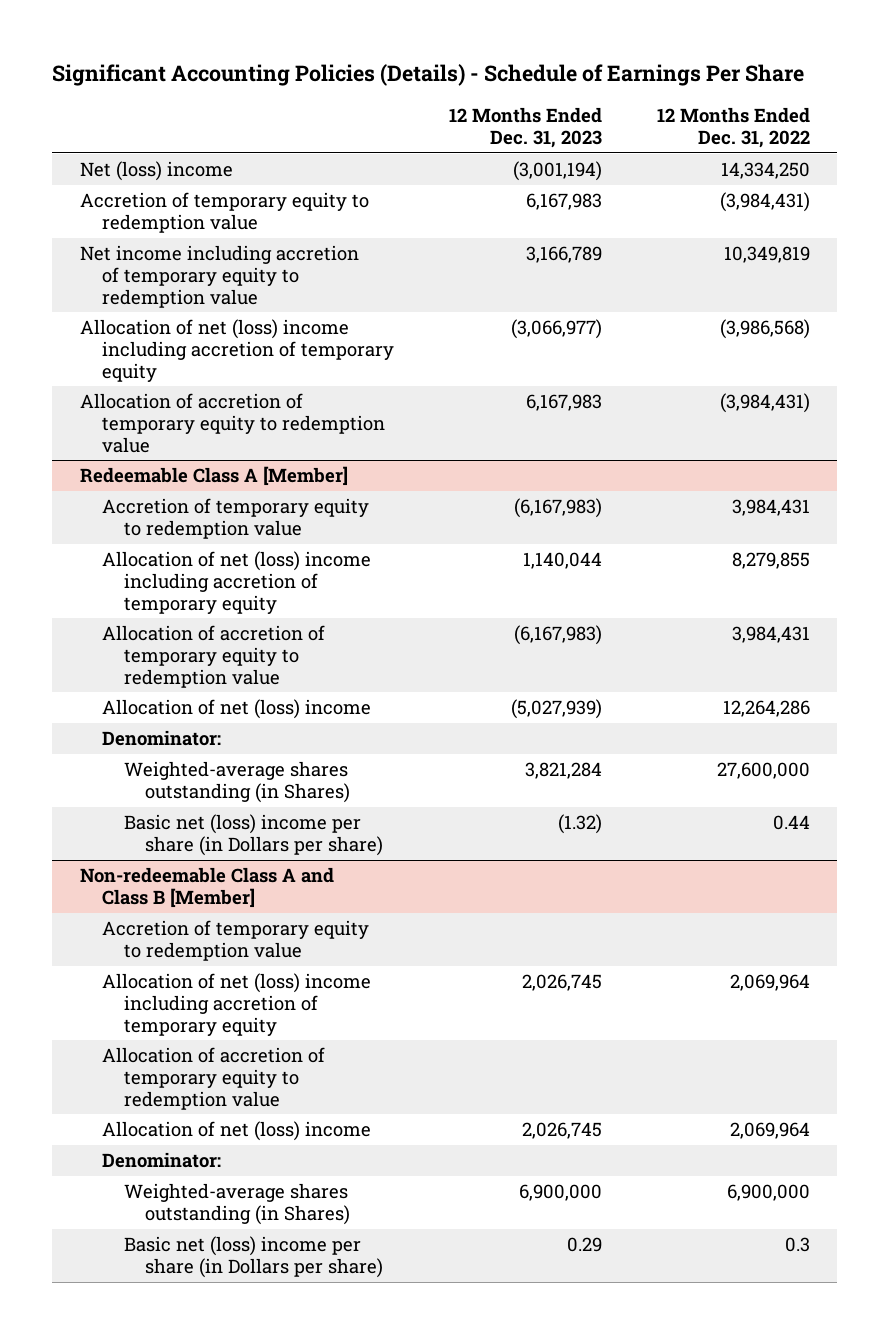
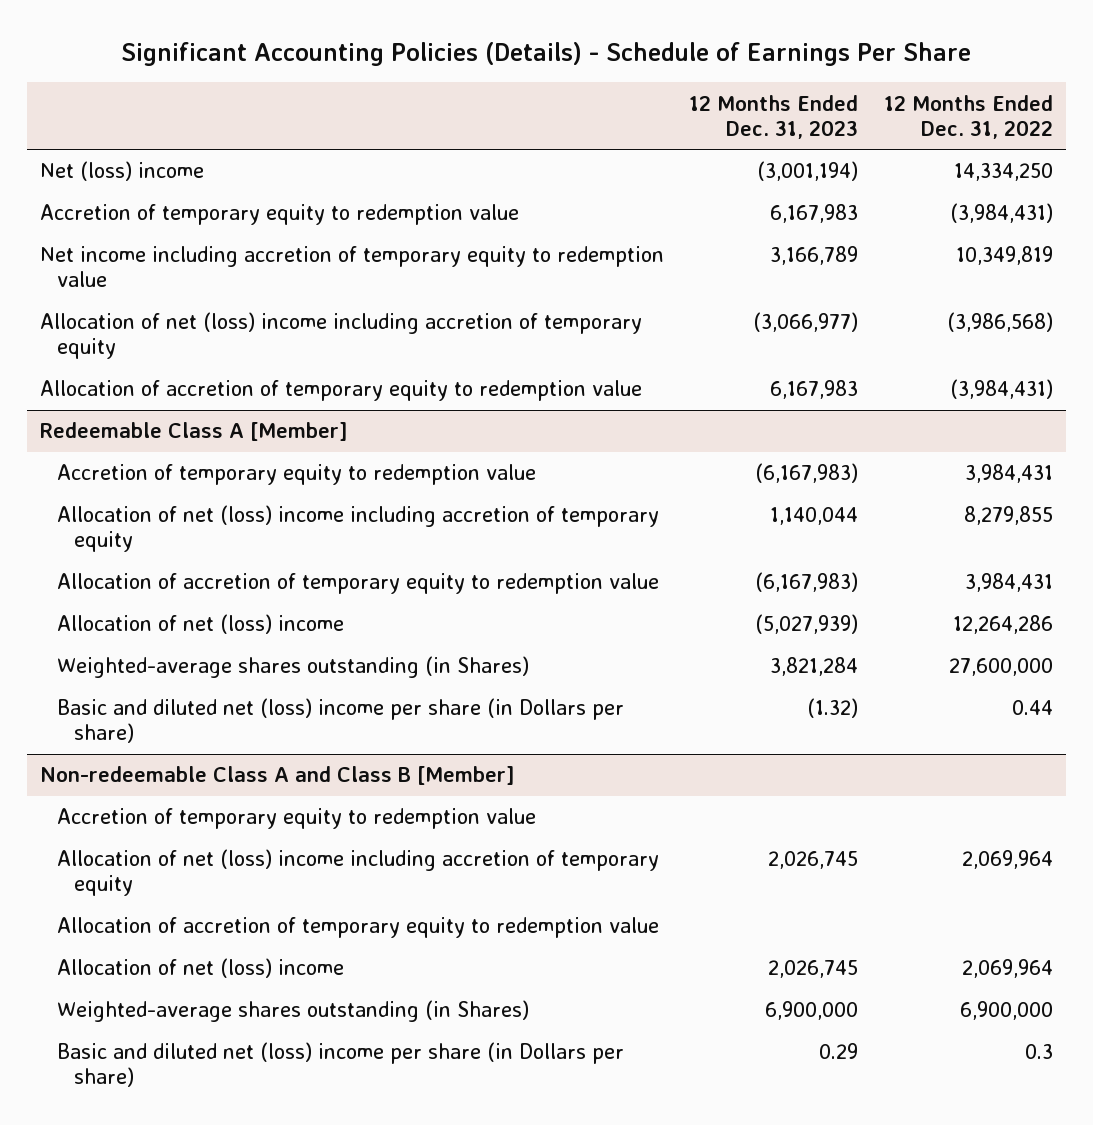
[101,730,221,747] Denominator: -> none
[123,814,384,856] Basic net (loss) income per share (in Dollars per share) -> [56,698,624,744] Basic and diluted net (loss) income per share (in Dollars per share)
[101,1152,221,1169] Denominator: -> none
[123,1236,384,1278] Basic net (loss) income per share (in Dollars per share) -> [56,1042,624,1088] Basic and diluted net (loss) income per share (in Dollars per share)

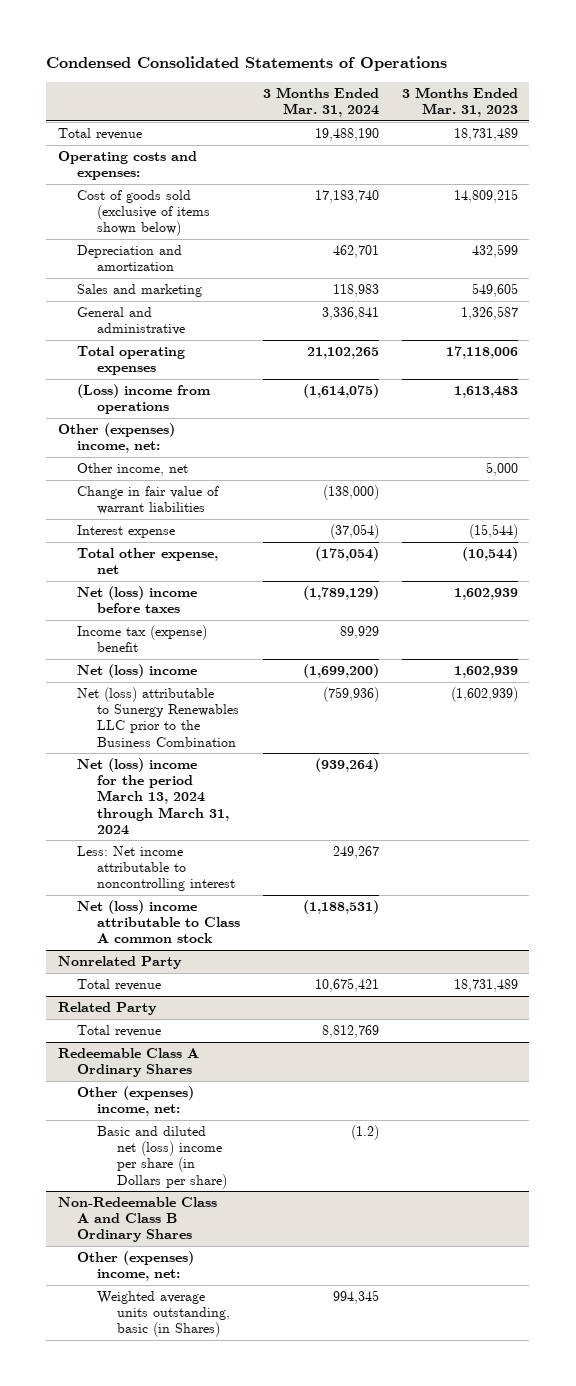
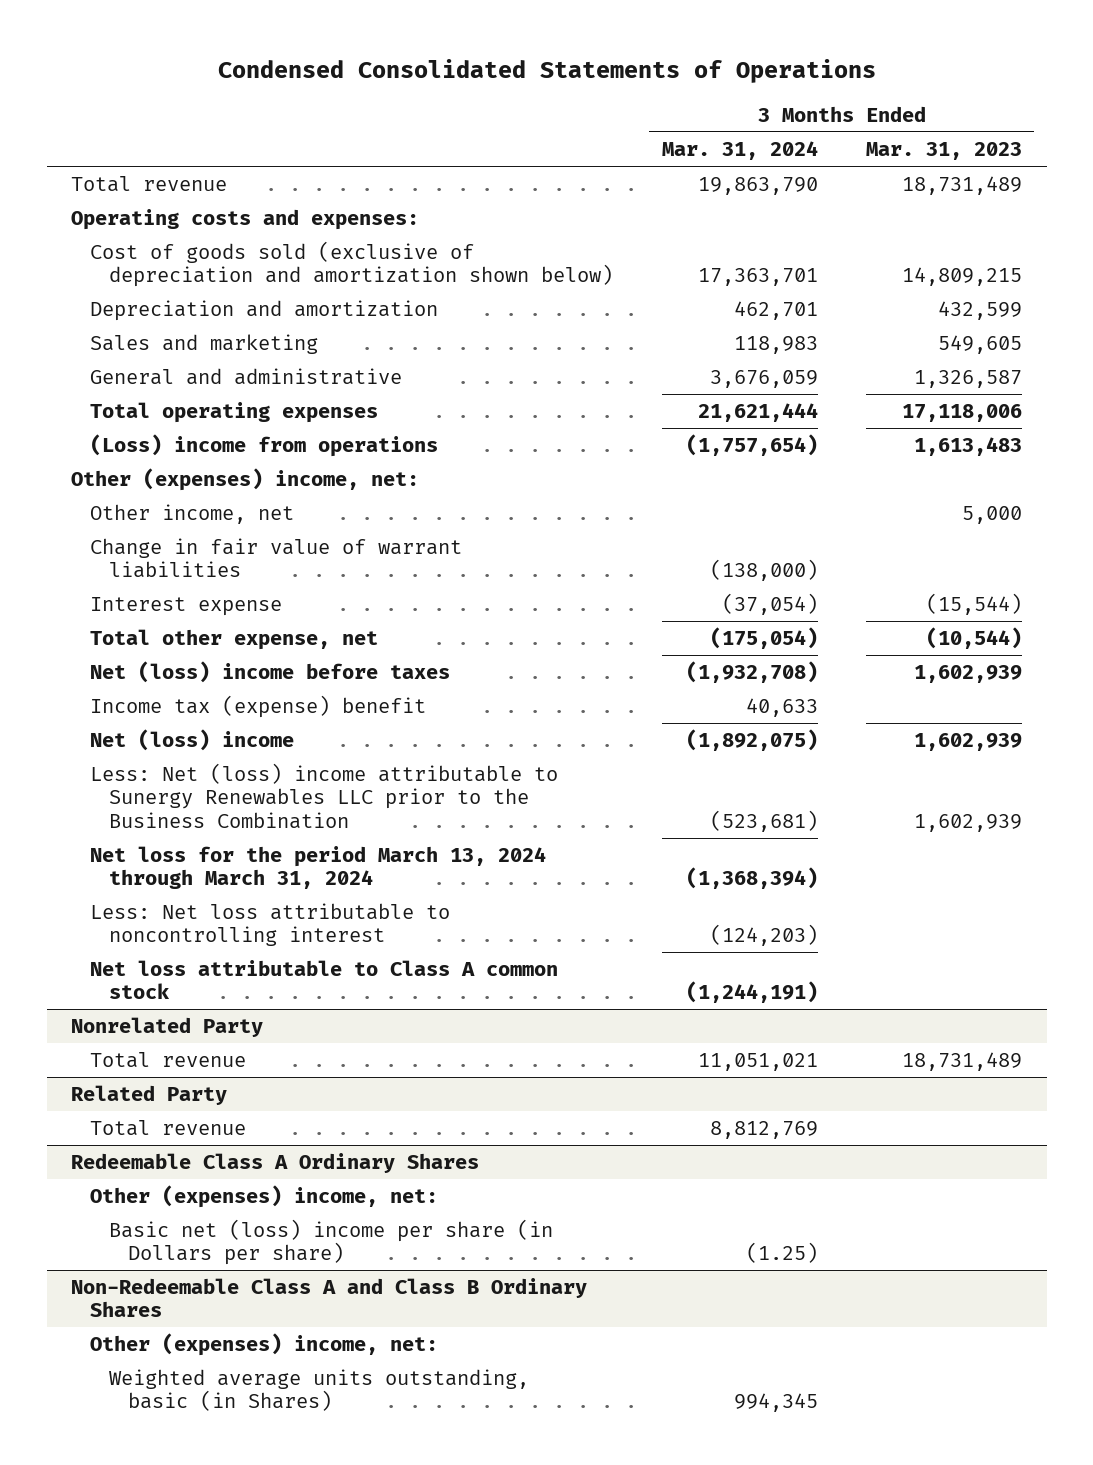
[315,128,380,142] 19,488,190 -> [697,177,818,196] 19,863,790
[77,190,211,237] Cost of goods sold (exclusive of items shown below) -> [90,241,613,288] Cost of goods sold (exclusive of depreciation and amortization shown below)
[315,190,380,204] 17,183,740 -> [697,268,818,287] 17,363,701
[322,307,380,321] 3,336,841 -> [709,370,818,389] 3,676,059
[307,347,380,360] 21,102,265 -> [697,403,818,423] 21,621,444
[303,384,380,399] (1,614,075) -> [685,434,818,457] (1,757,654)
[303,586,380,601] (1,789,129) -> [685,661,818,684] (1,932,708)
[340,626,380,640] 89,929 -> [745,698,818,718] 40,633
[303,664,380,679] (1,699,200) -> [685,729,818,752] (1,892,075)
[77,687,240,747] Net (loss) attributable to Sunergy Renewables LLC prior to the Business Combination -> [90,763,559,829] Less: Net (loss) income attributable to Sunergy Renewables LLC prior to the Business Combination
[323,687,380,703] (759,936) -> [709,809,818,832] (523,681)
[450,687,518,703] (1,602,939) -> [914,813,1023,832] 1,602,939
[77,758,230,835] Net (loss) income for the period March 13, 2024 through March 31, 2024 -> [90,846,547,890] Net loss for the period March 13, 2024 through March 31, 2024
[315,758,380,773] (939,264) -> [685,867,818,890] (1,368,394)
[77,846,236,892] Less: Net income attributable to noncontrolling interest -> [90,903,451,947] Less: Net loss attributable to noncontrolling interest
[333,846,380,860] 249,267 -> [709,924,818,947] (124,203)
[77,900,241,944] Net (loss) income attributable to Class A common stock -> [90,960,559,1000] Net loss attributable to Class A common stock
[303,900,380,915] (1,188,531) -> [685,981,818,1004] (1,244,191)
[315,978,380,993] 10,675,421 -> [697,1053,818,1072] 11,051,021
[97,1126,227,1189] Basic and diluted net (loss) income per share (in Dollars per share) -> [108,1219,553,1266] Basic net (loss) income per share (in Dollars per share)
[351,1125,380,1141] (1.2) -> [745,1242,818,1264] (1.25)

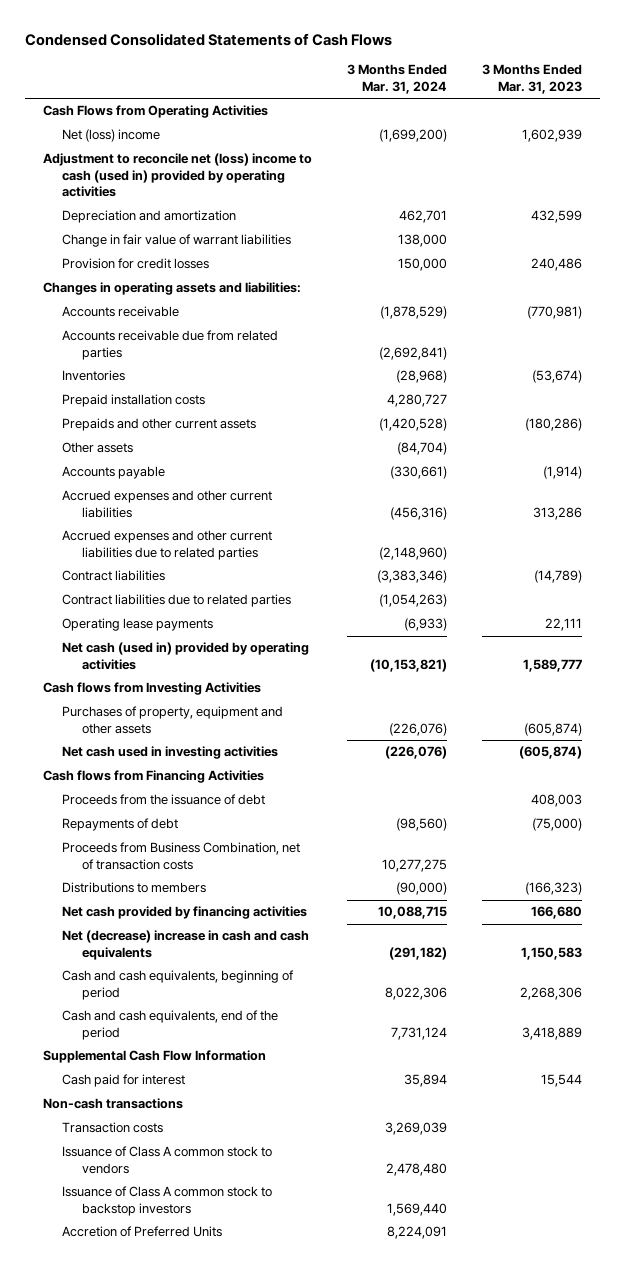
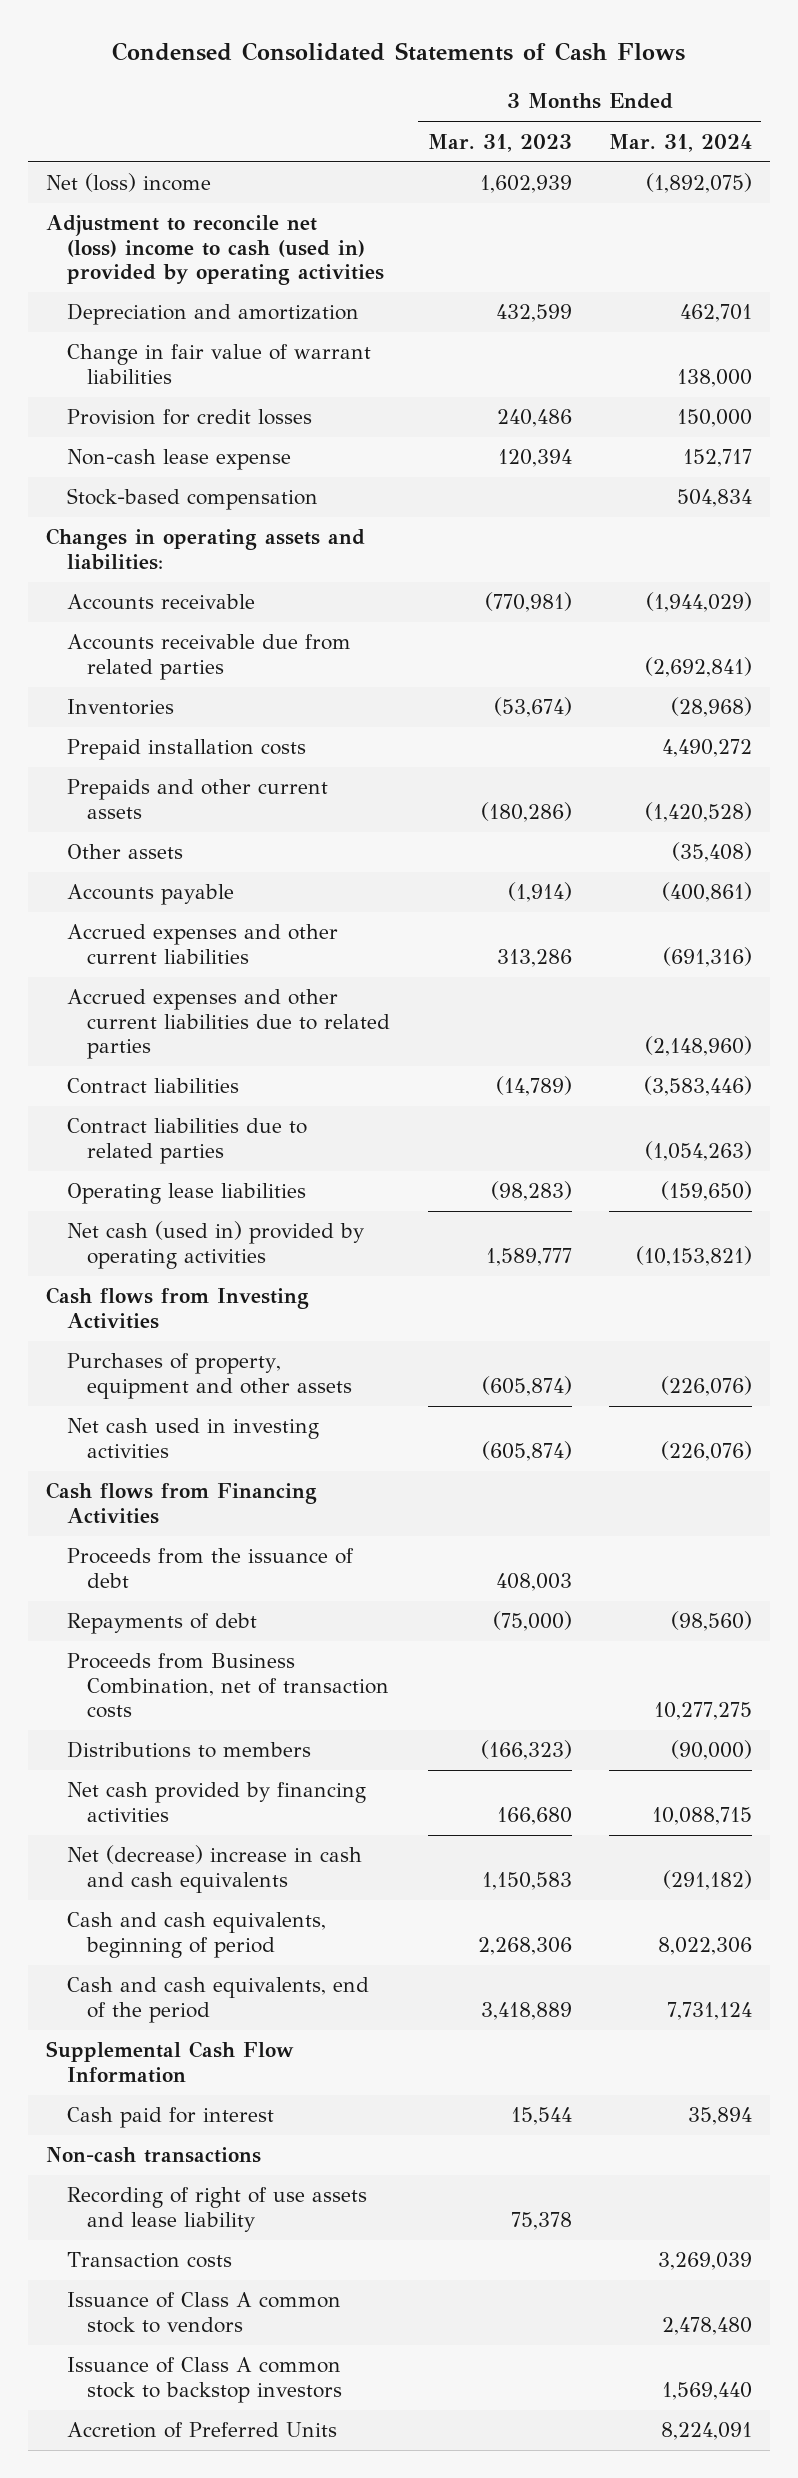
[42,105,268,119] Cash Flows from Operating Activities -> none
[379,129,448,143] (1,699,200) -> [645,173,752,194] (1,892,075)
none -> [66,449,291,471] Non-cash lease expense
none -> [66,488,318,511] Stock-based compensation
[380,306,448,320] (1,878,529) -> [645,592,752,613] (1,944,029)
[387,394,448,408] 4,280,727 -> [661,739,752,758] 4,490,272
[397,442,448,456] (84,704) -> [671,842,752,863] (35,408)
[390,466,448,480] (330,661) -> [661,882,752,903] (400,861)
[390,506,448,520] (456,316) -> [662,946,752,967] (691,316)
[377,570,448,584] (3,383,346) -> [643,1076,752,1097] (3,583,446)
[62,618,214,632] Operating lease payments -> [66,1183,306,1205] Operating lease liabilities
[404,618,448,632] (6,933) -> [660,1181,752,1202] (159,650)
[545,618,583,632] 22,111 -> [490,1181,572,1202] (98,283)
none -> [66,2187,367,2232] Recording of right of use assets and lease liability

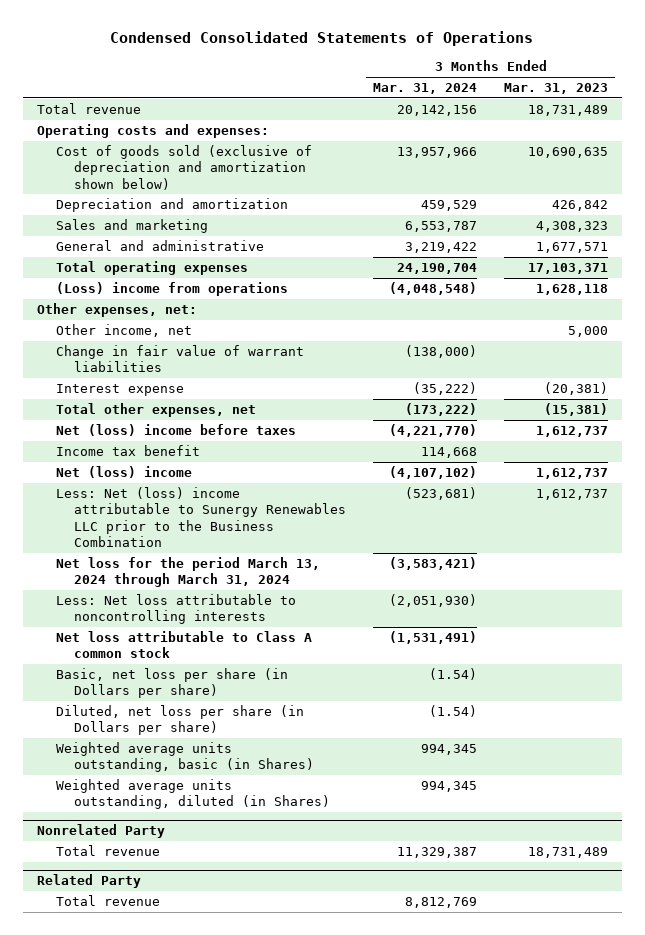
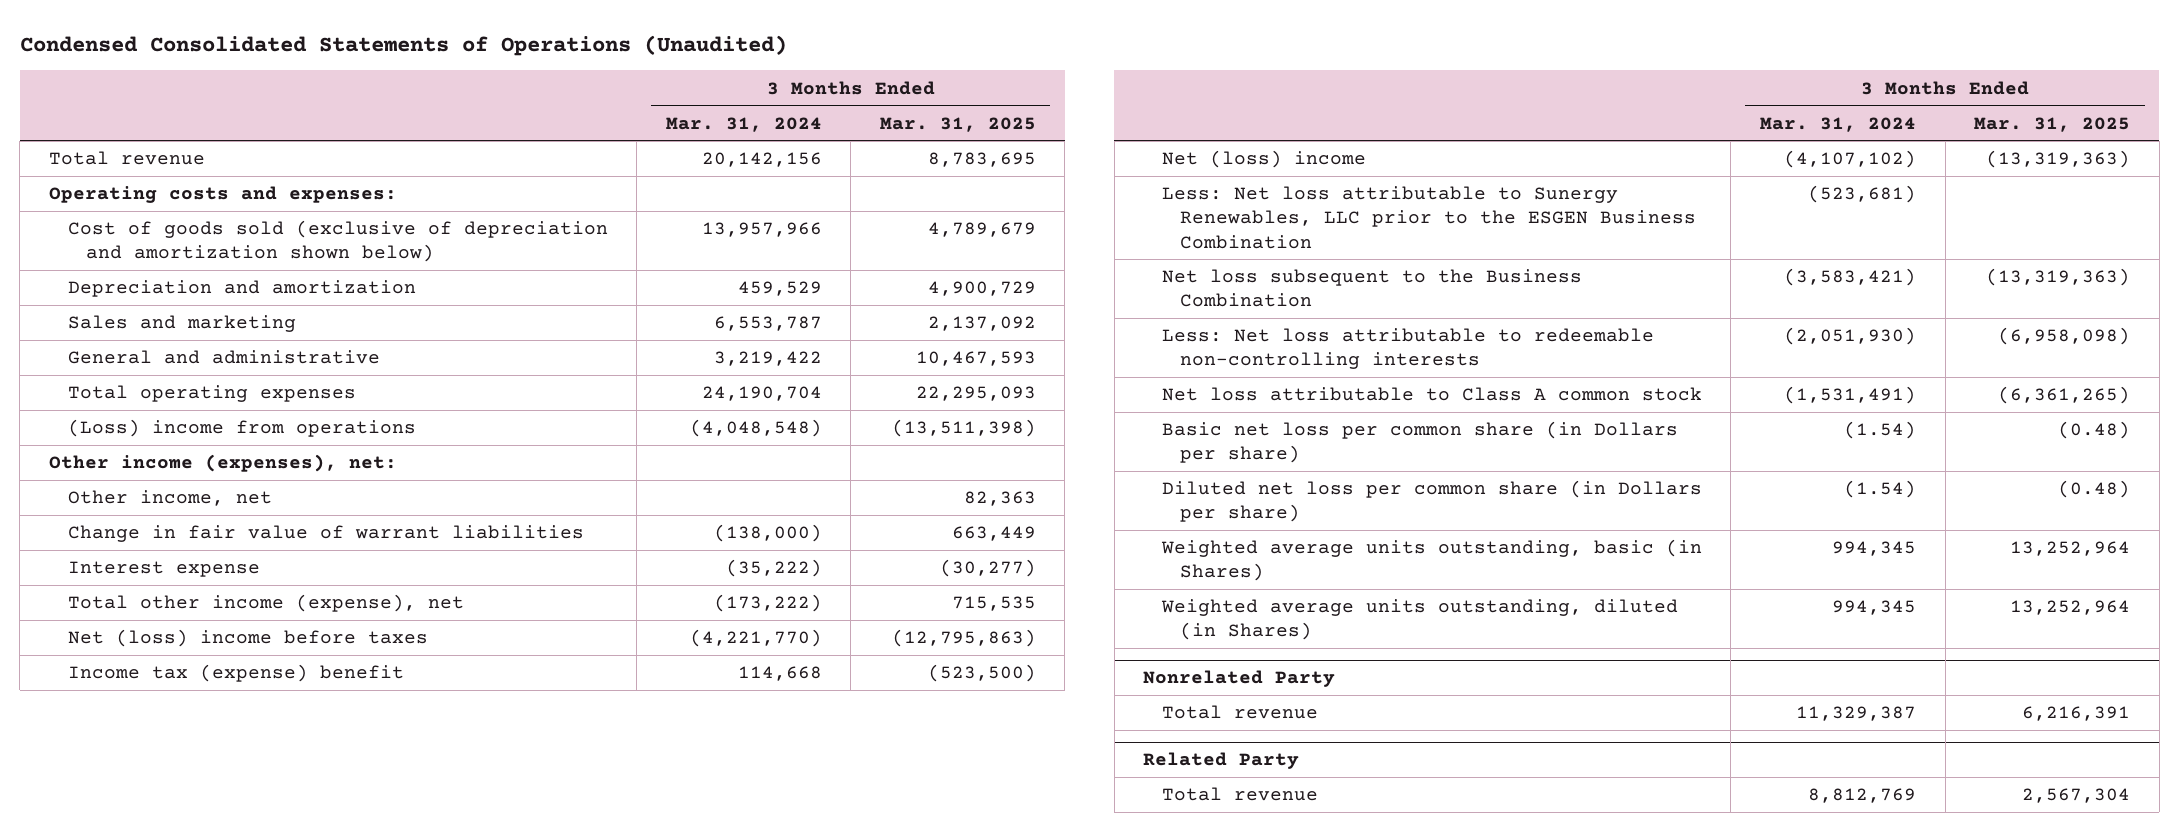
[110,31,534,47] Condensed Consolidated Statements of Operations -> [19,34,787,56] Condensed Consolidated Statements of Operations (Unaudited)
[504,83,609,95] Mar. 31, 2023 -> none
none -> [879,116,1036,132] Mar. 31, 2025
[36,303,197,318] Other expenses, net: -> [49,454,398,473] Other income (expenses), net:
[55,403,256,418] Total other expenses, net -> [67,594,464,613] Total other income (expense), net
[55,445,200,457] Income tax benefit -> [67,664,404,683] Income tax (expense) benefit
[55,557,320,588] Net loss for the period March 13, 2024 through March 31, 2024 -> none
none -> [1161,186,1697,249] Less: Net loss attributable to Sunergy Renewables, LLC prior to the ESGEN Business Combination
[55,487,347,548] Less: Net (loss) income attributable to Sunergy Renewables LLC prior to the Business Combination -> [1161,269,1582,308] Net loss subsequent to the Business Combination
[405,487,478,501] (523,681) -> [1783,268,1916,287] (3,583,421)
[55,594,296,625] Less: Net loss attributable to noncontrolling interests -> [1161,328,1654,370] Less: Net loss attributable to redeemable non-controlling interests
[55,668,288,699] Basic, net loss per share (in Dollars per share) -> [1161,421,1678,464] Basic net loss per common share (in Dollars per share)
[55,705,304,736] Diluted, net loss per share (in Dollars per share) -> [1161,480,1702,523] Diluted net loss per common share (in Dollars per share)

